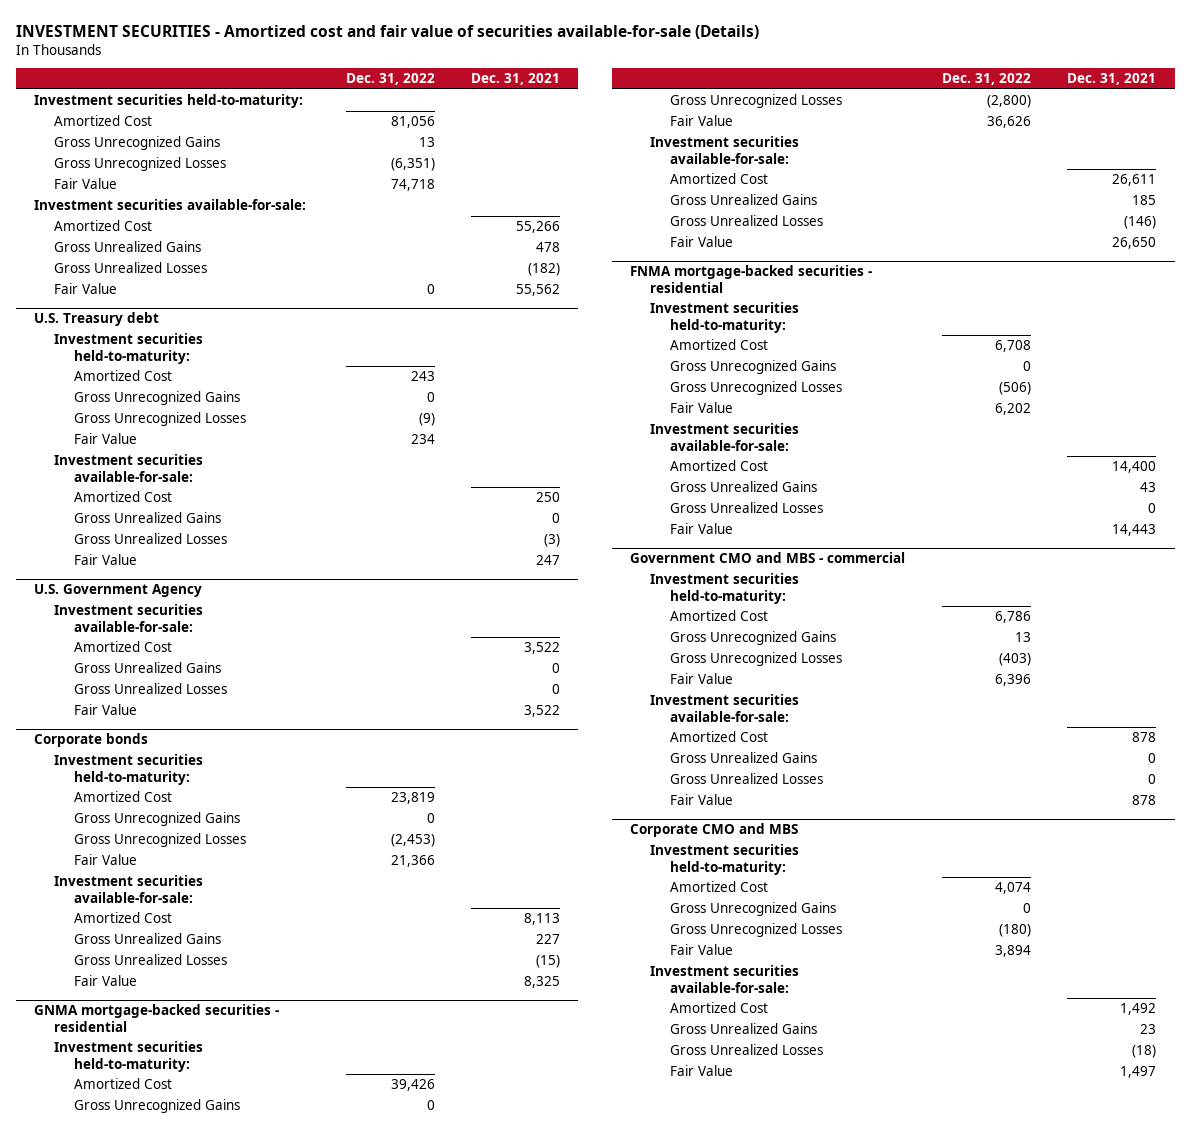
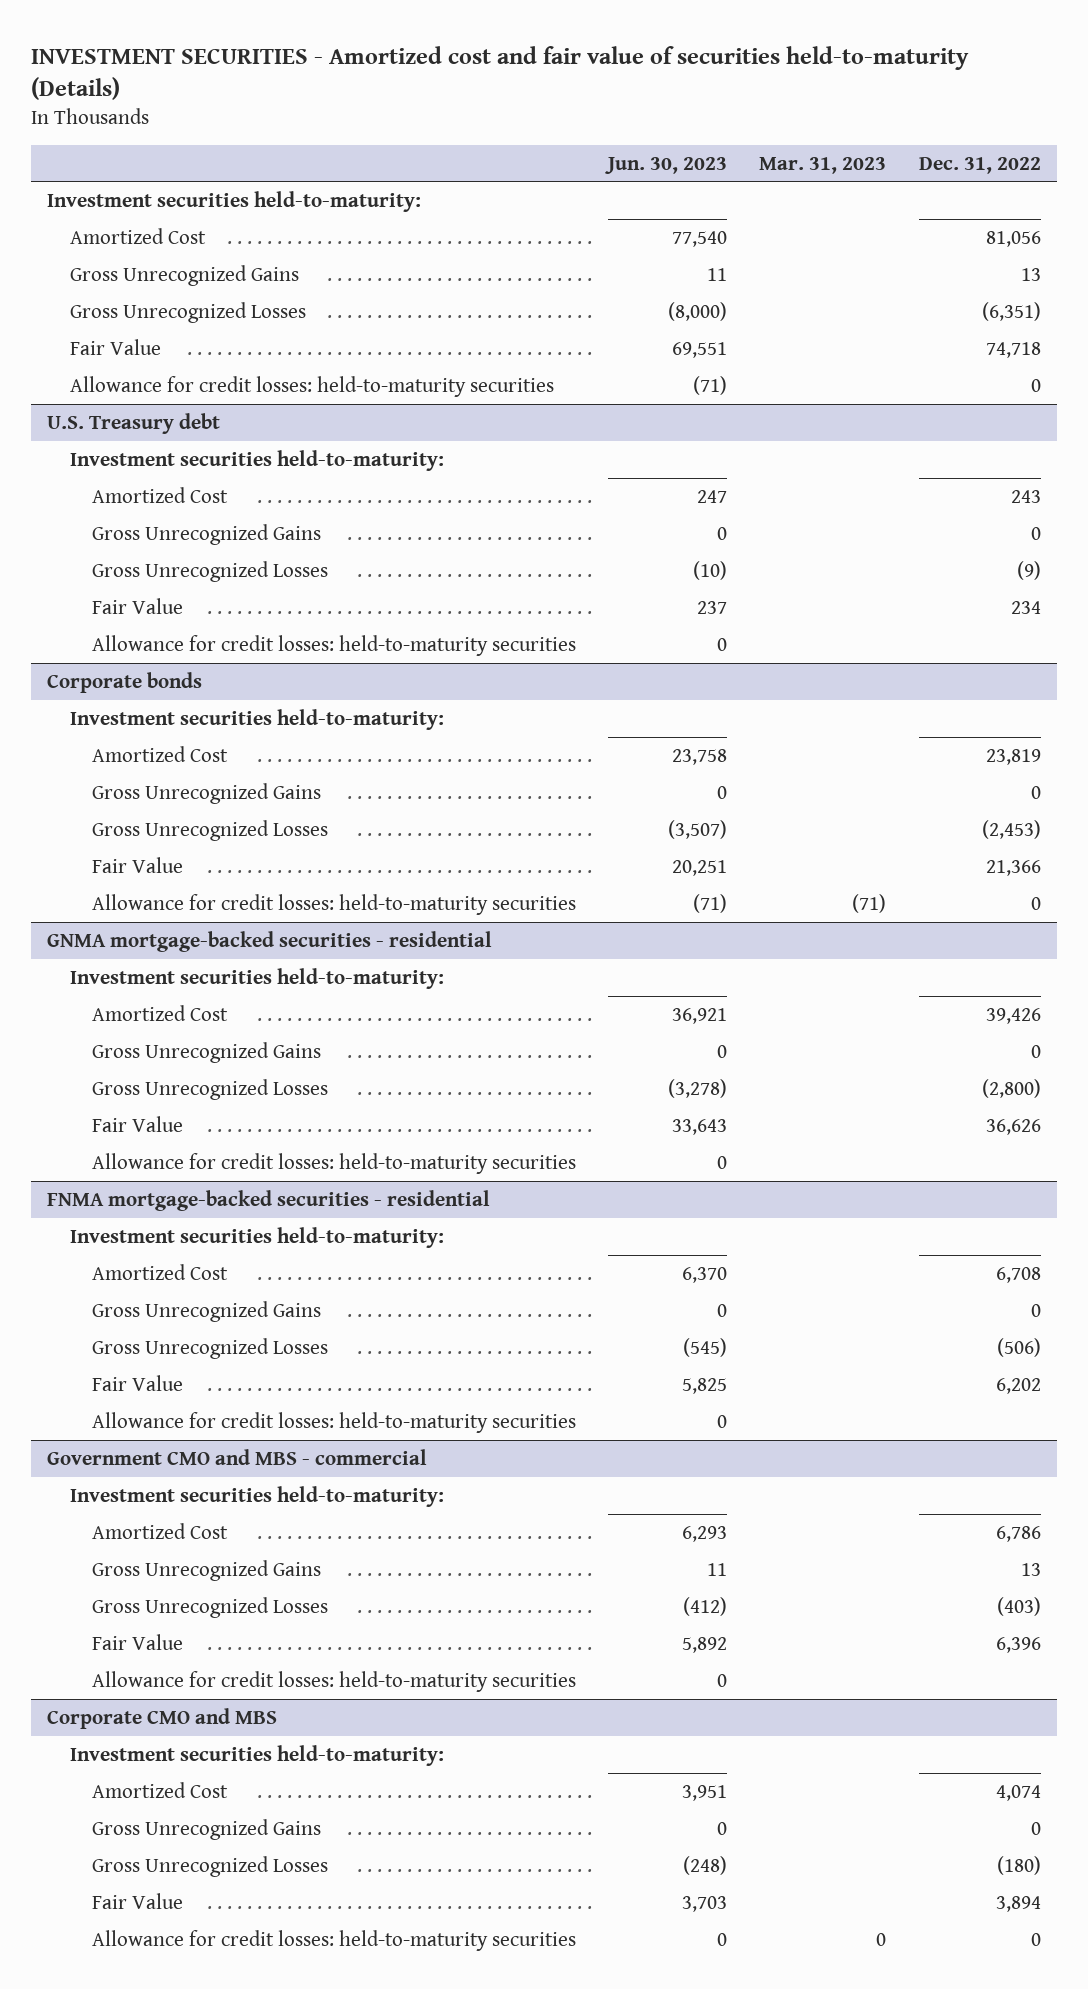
[16,24,760,39] INVESTMENT SECURITIES - Amortized cost and fair value of securities available-for-sale (Details) -> [31,45,970,100] INVESTMENT SECURITIES - Amortized cost and fair value of securities held-to-maturity (Details)
[471,73,561,86] Dec. 31, 2021 -> none
none -> [605,156,728,174] Jun. 30, 2023
none -> [759,156,887,174] Mar. 31, 2023
[34,199,307,211] Investment securities available-for-sale: -> none
[53,220,152,232] Amortized Cost -> none
[53,241,201,253] Gross Unrealized Gains -> none
[53,262,207,274] Gross Unrealized Losses -> none
[53,283,117,295] Fair Value -> none
none -> [69,375,554,397] Allowance for credit losses: held-to-maturity securities
[53,454,203,482] Investment securities available-for-sale: -> none
[73,491,172,503] Amortized Cost -> none
[73,512,221,524] Gross Unrealized Gains -> none
[73,533,227,545] Gross Unrealized Losses -> none
[73,554,137,566] Fair Value -> none
[34,584,203,598] U.S. Government Agency -> none
[53,604,203,632] Investment securities available-for-sale: -> none
[73,641,172,653] Amortized Cost -> none
[73,662,221,674] Gross Unrealized Gains -> none
[73,683,227,695] Gross Unrealized Losses -> none
[73,704,137,716] Fair Value -> none
none -> [92,634,577,656] Allowance for credit losses: held-to-maturity securities
[53,875,203,903] Investment securities available-for-sale: -> none
[73,912,172,924] Amortized Cost -> none
[73,933,221,945] Gross Unrealized Gains -> none
[73,954,227,966] Gross Unrealized Losses -> none
[73,975,137,987] Fair Value -> none
none -> [92,893,577,915] Allowance for credit losses: held-to-maturity securities
[649,136,799,164] Investment securities available-for-sale: -> none
[669,173,768,185] Amortized Cost -> none
[669,194,817,206] Gross Unrealized Gains -> none
[669,215,823,227] Gross Unrealized Losses -> none
[669,236,733,248] Fair Value -> none
none -> [92,1152,577,1174] Allowance for credit losses: held-to-maturity securities
[649,423,799,451] Investment securities available-for-sale: -> none
[669,460,768,472] Amortized Cost -> none
[669,481,817,493] Gross Unrealized Gains -> none
[669,502,823,514] Gross Unrealized Losses -> none
[669,523,733,535] Fair Value -> none
none -> [92,1411,577,1433] Allowance for credit losses: held-to-maturity securities
[649,694,799,722] Investment securities available-for-sale: -> none
[669,731,768,743] Amortized Cost -> none
[669,752,817,764] Gross Unrealized Gains -> none
[669,773,823,785] Gross Unrealized Losses -> none
[669,794,733,806] Fair Value -> none
none -> [92,1670,577,1692] Allowance for credit losses: held-to-maturity securities
[649,965,799,993] Investment securities available-for-sale: -> none
[669,1002,768,1014] Amortized Cost -> none
[669,1023,817,1035] Gross Unrealized Gains -> none
[669,1044,823,1056] Gross Unrealized Losses -> none
[669,1065,733,1077] Fair Value -> none
none -> [92,1929,577,1951] Allowance for credit losses: held-to-maturity securities

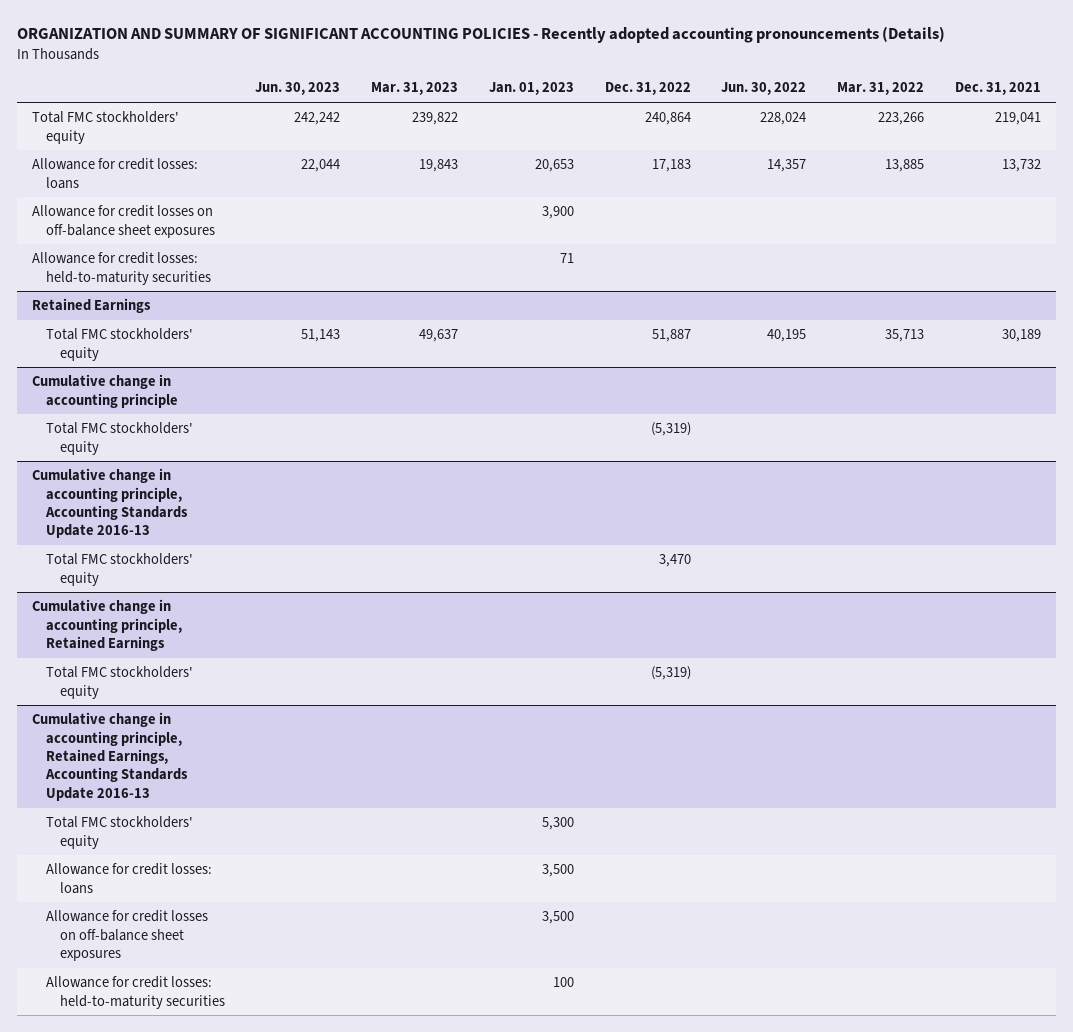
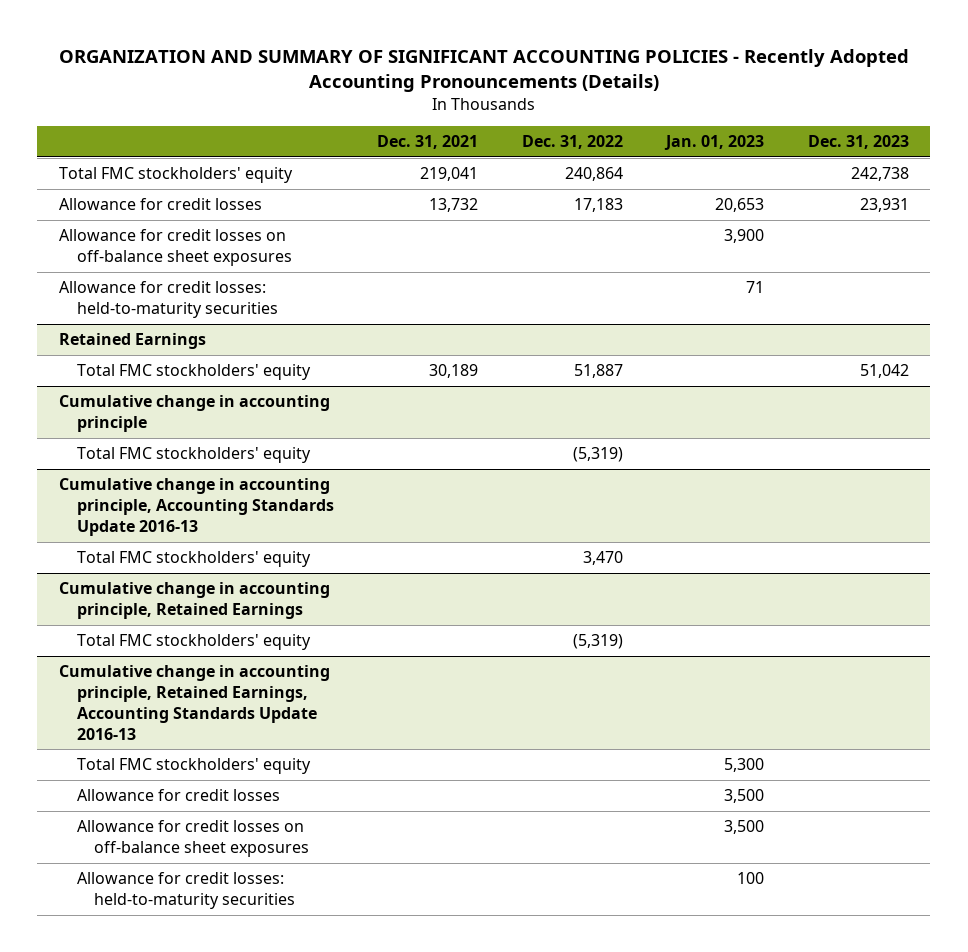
[16,26,945,44] ORGANIZATION AND SUMMARY OF SIGNIFICANT ACCOUNTING POLICIES - Recently adopted accounting pronouncements (Details) -> [58,48,909,92] ORGANIZATION AND SUMMARY OF SIGNIFICANT ACCOUNTING POLICIES - Recently Adopted Accounting Pronouncements (Details)
[255,82,341,96] Jun. 30, 2023 -> none
[371,82,459,96] Mar. 31, 2023 -> none
[721,82,807,96] Jun. 30, 2022 -> none
[836,82,924,96] Mar. 31, 2022 -> none
none -> [807,135,909,150] Dec. 31, 2023
[31,158,198,189] Allowance for credit losses: loans -> [59,198,263,211] Allowance for credit losses
[45,863,212,894] Allowance for credit losses: loans -> [76,789,280,802] Allowance for credit losses

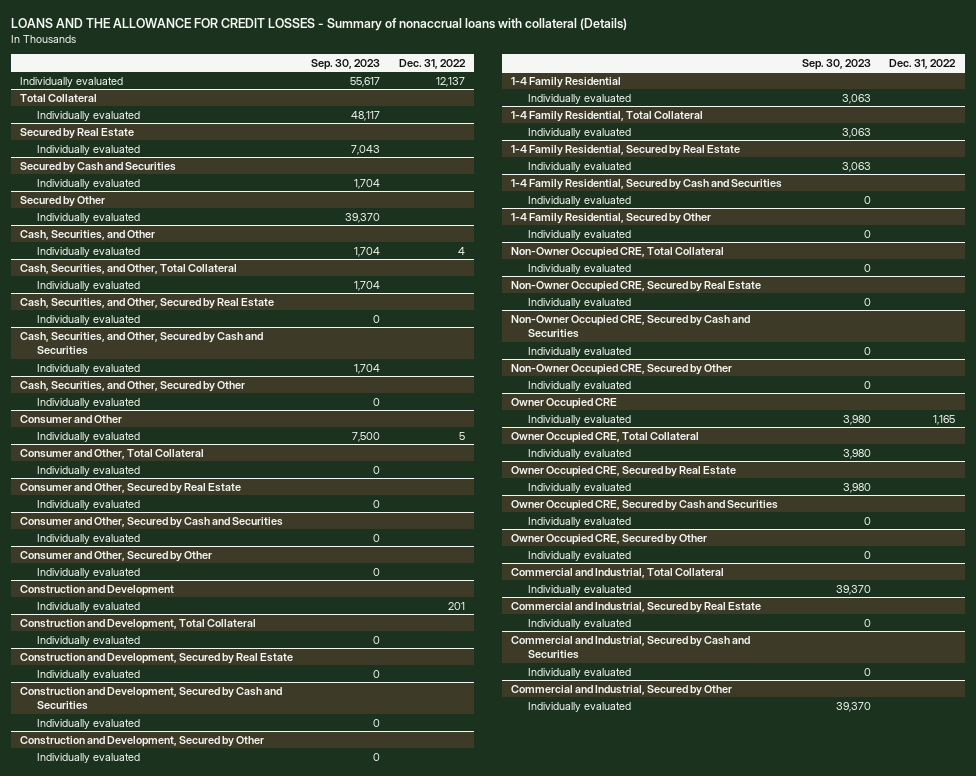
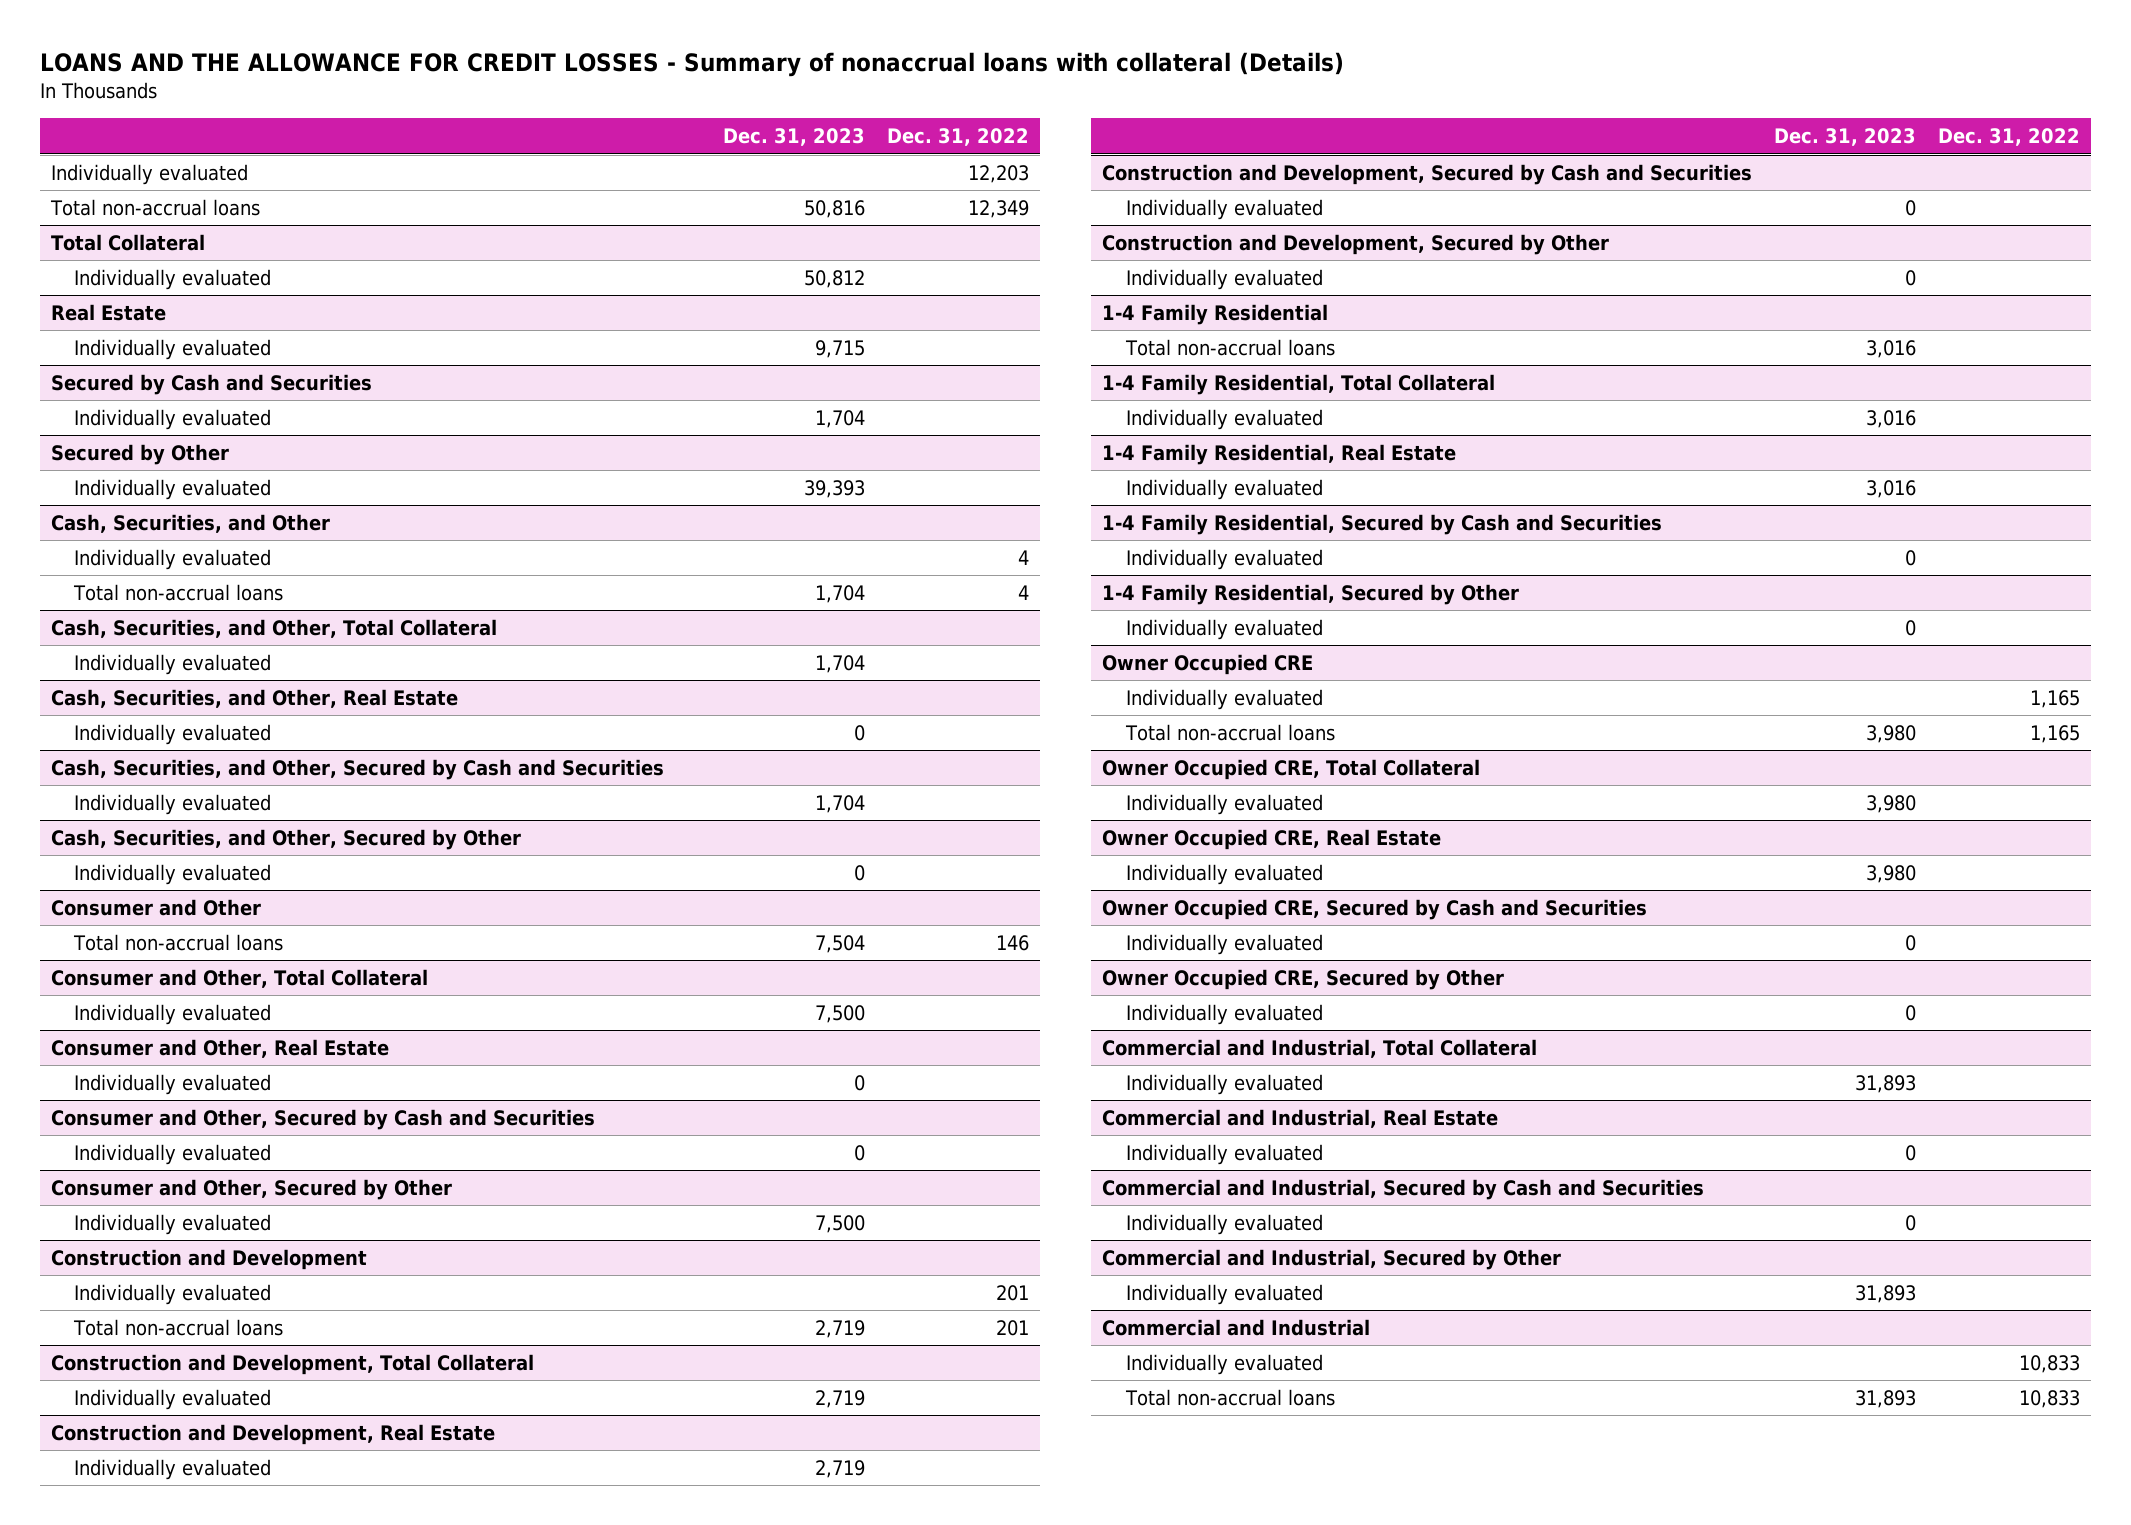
[311,58,381,70] Sep. 30, 2023 -> none
none -> [722,128,865,147] Dec. 31, 2023
[435,76,465,87] 12,137 -> [967,164,1029,183] 12,203
none -> [49,198,260,216] Total non-accrual loans
[20,127,135,139] Secured by Real Estate -> [50,303,166,321] Real Estate
none -> [73,583,284,601] Total non-accrual loans
[20,297,275,309] Cash, Securities, and Other, Secured by Real Estate -> [50,688,458,708] Cash, Securities, and Other, Real Estate
[36,431,140,442] Individually evaluated -> none
none -> [73,933,284,951] Total non-accrual loans
[20,482,242,494] Consumer and Other, Secured by Real Estate -> [50,1038,389,1058] Consumer and Other, Real Estate
none -> [73,1318,284,1336] Total non-accrual loans
[20,652,294,664] Construction and Development, Secured by Real Estate -> [50,1423,495,1445] Construction and Development, Real Estate
[527,93,631,104] Individually evaluated -> none
none -> [1124,338,1335,356] Total non-accrual loans
[510,144,740,156] 1-4 Family Residential, Secured by Real Estate -> [1101,443,1456,465] 1-4 Family Residential, Real Estate
[510,246,724,258] Non-Owner Occupied CRE, Total Collateral -> none
[527,263,631,274] Individually evaluated -> none
[510,280,761,292] Non-Owner Occupied CRE, Secured by Real Estate -> none
[527,297,631,308] Individually evaluated -> none
[510,314,750,338] Non-Owner Occupied CRE, Secured by Cash and Securities -> none
[527,346,631,357] Individually evaluated -> none
[510,363,732,375] Non-Owner Occupied CRE, Secured by Other -> none
[527,380,631,391] Individually evaluated -> none
none -> [1124,723,1335,741] Total non-accrual loans
[510,465,736,477] Owner Occupied CRE, Secured by Real Estate -> [1101,828,1441,850] Owner Occupied CRE, Real Estate
[510,601,761,613] Commercial and Industrial, Secured by Real Estate -> [1101,1108,1498,1128] Commercial and Industrial, Real Estate
none -> [1101,1318,1370,1336] Commercial and Industrial
none -> [1125,1353,1323,1375] Individually evaluated
none -> [1124,1388,1335,1406] Total non-accrual loans

